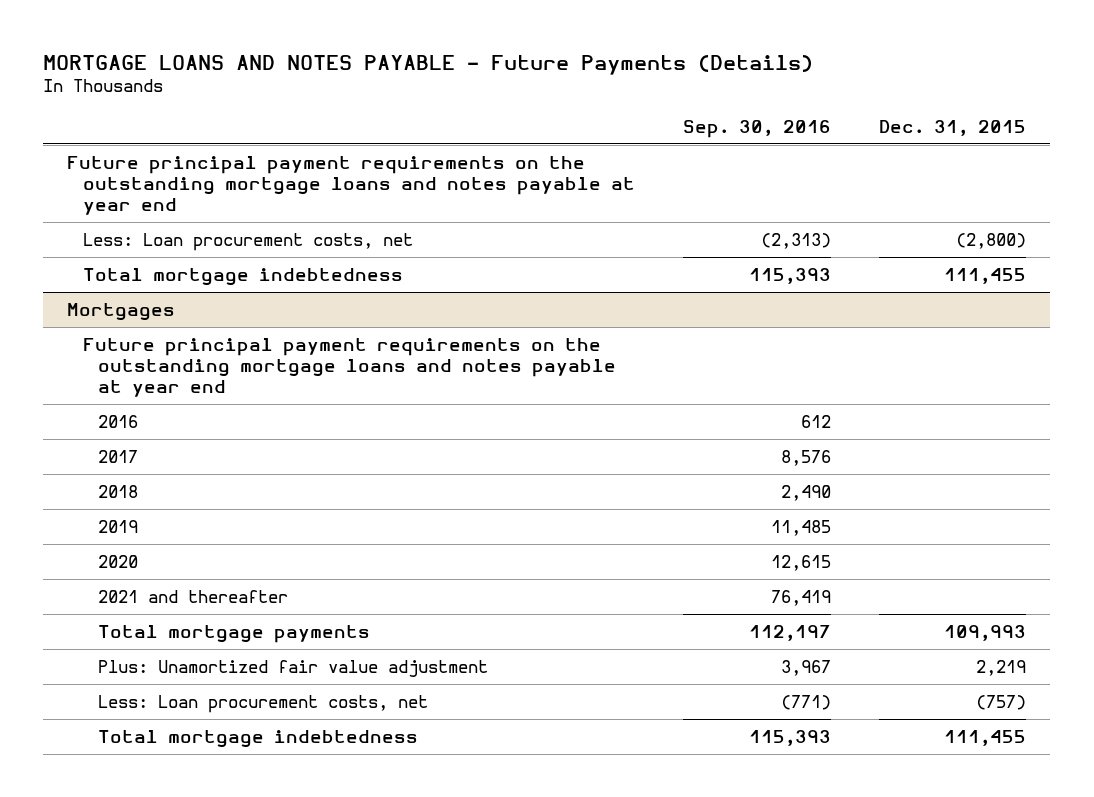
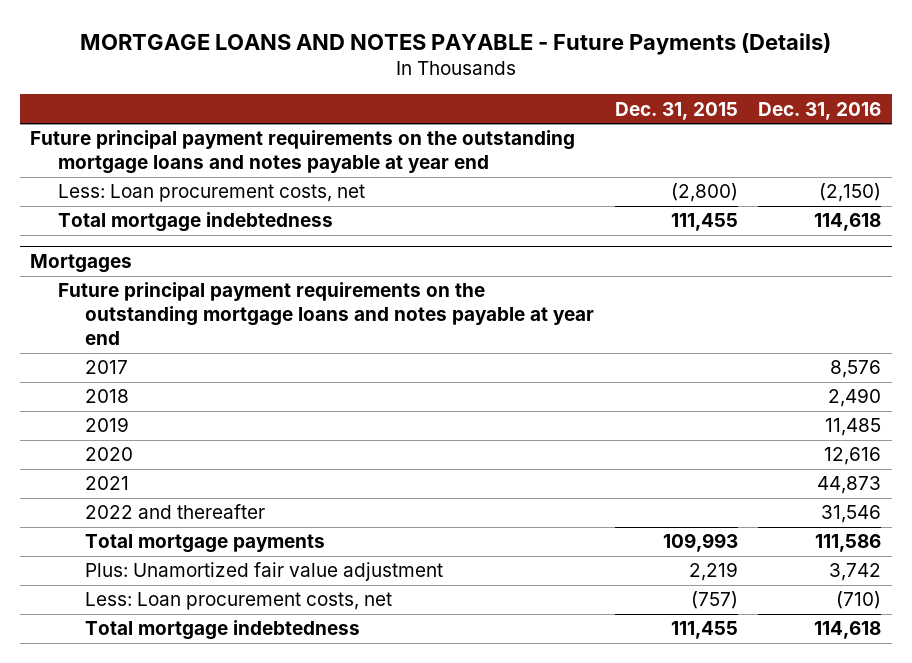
[683,120,832,139] Sep. 30, 2016 -> none
none -> [758,101,882,120] Dec. 31, 2016
[98,414,139,428] 2016 -> none
none -> [85,476,130,491] 2021
[98,589,289,603] 2021 and thereafter -> [85,504,266,520] 2022 and thereafter

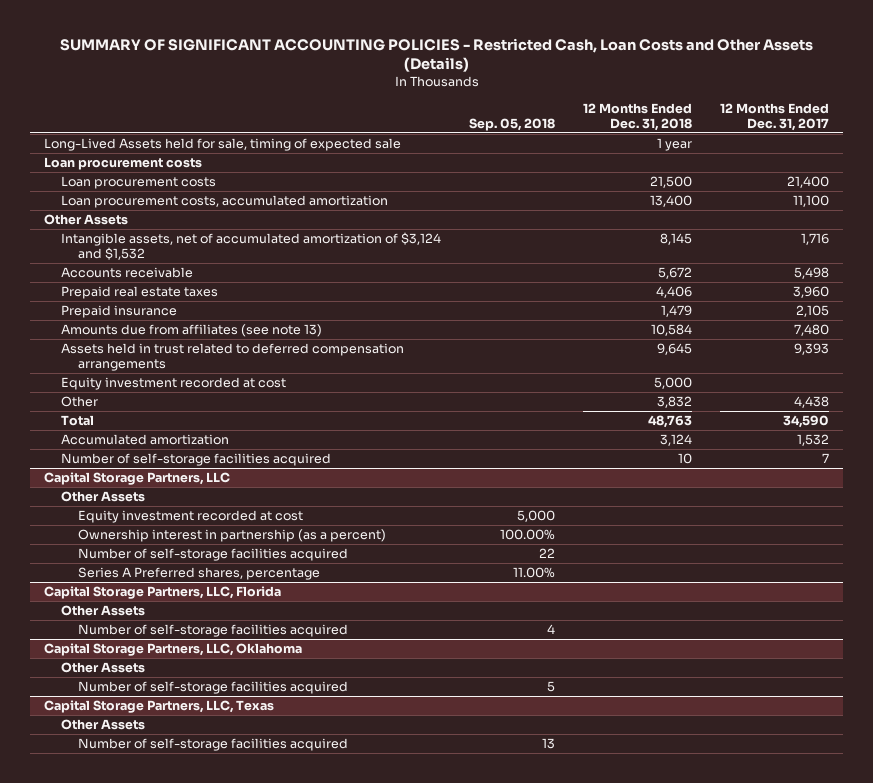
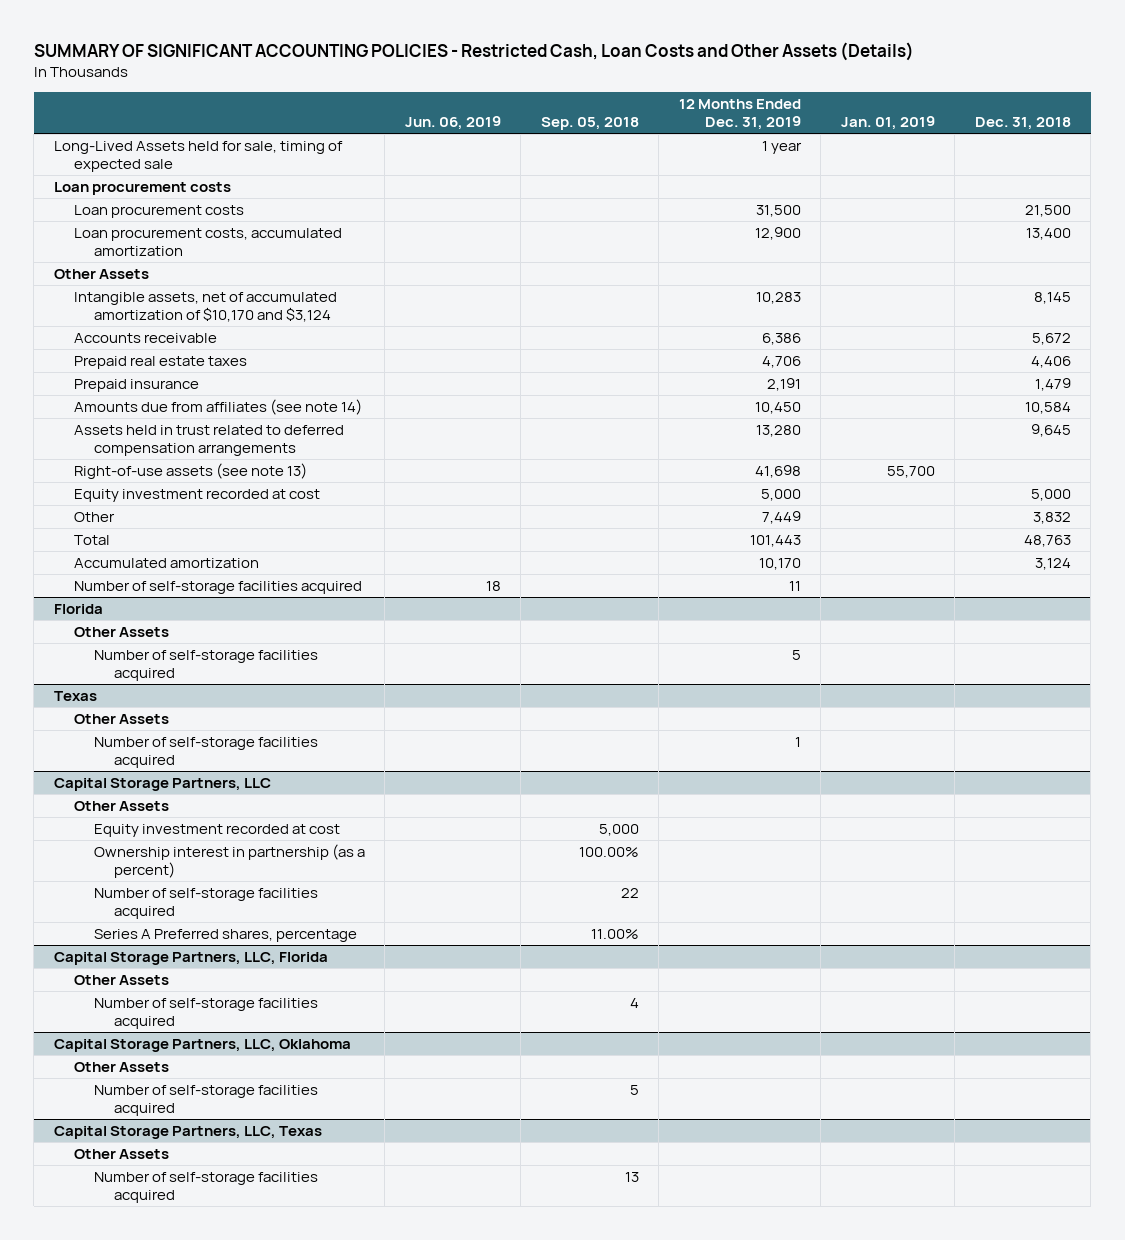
[582,102,692,132] 12 Months Ended Dec. 31, 2018 -> none
[719,102,829,132] 12 Months Ended Dec. 31, 2017 -> none
none -> [404,115,501,130] Jun. 06, 2019
none -> [678,99,801,130] 12 Months Ended Dec. 31, 2019
none -> [840,115,935,130] Jan. 01, 2019
none -> [974,116,1071,130] Dec. 31, 2018
[61,231,442,261] Intangible assets, net of accumulated amortization of $3,124 and $1,532 -> [73,292,337,322] Intangible assets, net of accumulated amortization of $10,170 and $3,124
[61,323,323,337] Amounts due from affiliates (see note 13) -> [73,399,362,416] Amounts due from affiliates (see note 14)
none -> [73,463,307,480] Right-of-use assets (see note 13)
none -> [53,604,103,615] Florida
none -> [73,627,169,638] Other Assets
none -> [93,650,318,681] Number of self-storage facilities acquired
none -> [53,691,97,702] Texas
none -> [73,714,169,725] Other Assets
none -> [93,737,318,768] Number of self-storage facilities acquired

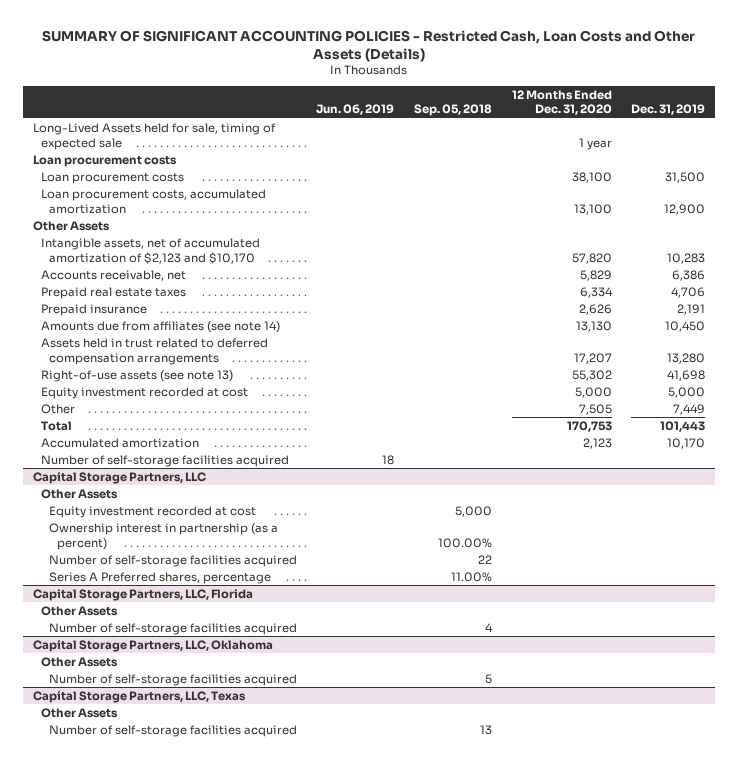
[678,99,801,130] 12 Months Ended Dec. 31, 2019 -> none
[840,115,935,130] Jan. 01, 2019 -> none
[974,116,1071,130] Dec. 31, 2018 -> none
none -> [511,89,612,116] 12 Months Ended Dec. 31, 2020
none -> [631,104,706,116] Dec. 31, 2019
[73,292,337,322] Intangible assets, net of accumulated amortization of $10,170 and $3,124 -> [40,237,260,264] Intangible assets, net of accumulated amortization of $2,123 and $10,170
[73,333,217,344] Accounts receivable -> [40,269,186,281] Accounts receivable, net
[53,604,103,615] Florida -> none
[73,627,169,638] Other Assets -> none
[93,650,318,681] Number of self-storage facilities acquired -> none
[53,691,97,702] Texas -> none
[73,714,169,725] Other Assets -> none
[93,737,318,768] Number of self-storage facilities acquired -> none

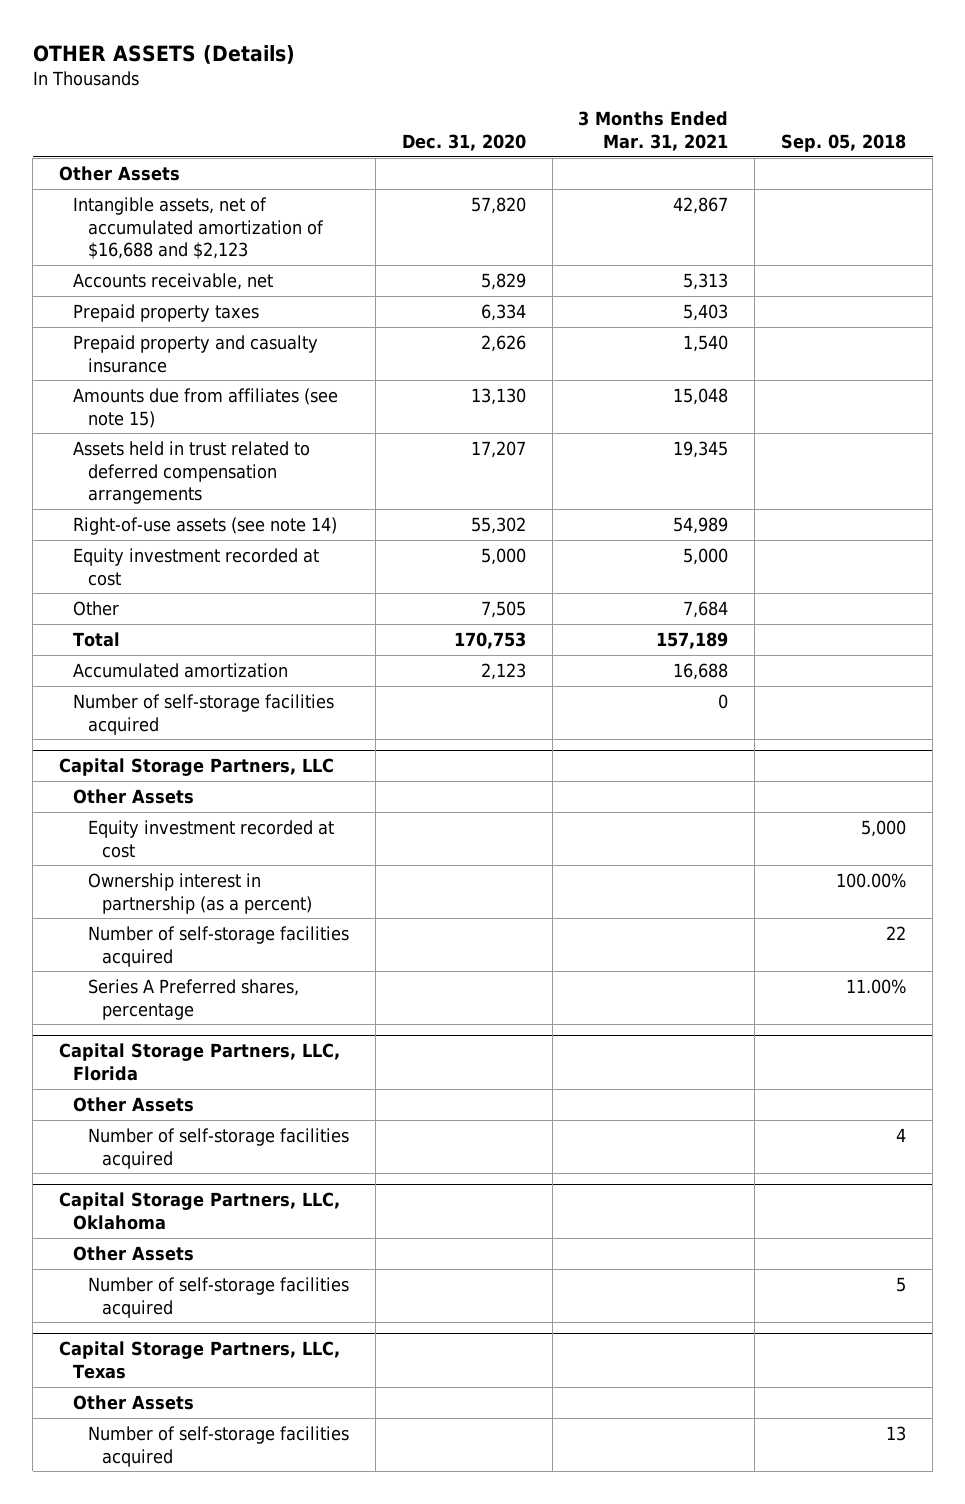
[41,29,695,62] SUMMARY OF SIGNIFICANT ACCOUNTING POLICIES - Restricted Cash, Loan Costs and Other Assets (Details) -> [32,44,295,64] OTHER ASSETS (Details)
[316,104,395,116] Jun. 06, 2019 -> none
[511,89,612,116] 12 Months Ended Dec. 31, 2020 -> none
[631,104,706,116] Dec. 31, 2019 -> none
none -> [401,134,526,152] Dec. 31, 2020
none -> [578,111,729,152] 3 Months Ended Mar. 31, 2021
[32,122,276,150] Long-Lived Assets held for sale, timing of expected sale -> none
[32,154,177,167] Loan procurement costs -> none
[40,171,184,184] Loan procurement costs -> none
[40,188,266,214] Loan procurement costs, accumulated amortization -> none
[40,237,260,264] Intangible assets, net of accumulated amortization of $2,123 and $10,170 -> [73,196,324,260] Intangible assets, net of accumulated amortization of $16,688 and $2,123
[40,286,186,299] Prepaid real estate taxes -> [73,303,260,322] Prepaid property taxes
[40,303,147,316] Prepaid insurance -> [73,334,319,373] Prepaid property and casualty insurance
[40,320,280,333] Amounts due from affiliates (see note 14) -> [73,387,339,428] Amounts due from affiliates (see note 15)
[40,369,233,382] Right-of-use assets (see note 13) -> [73,516,338,535] Right-of-use assets (see note 14)

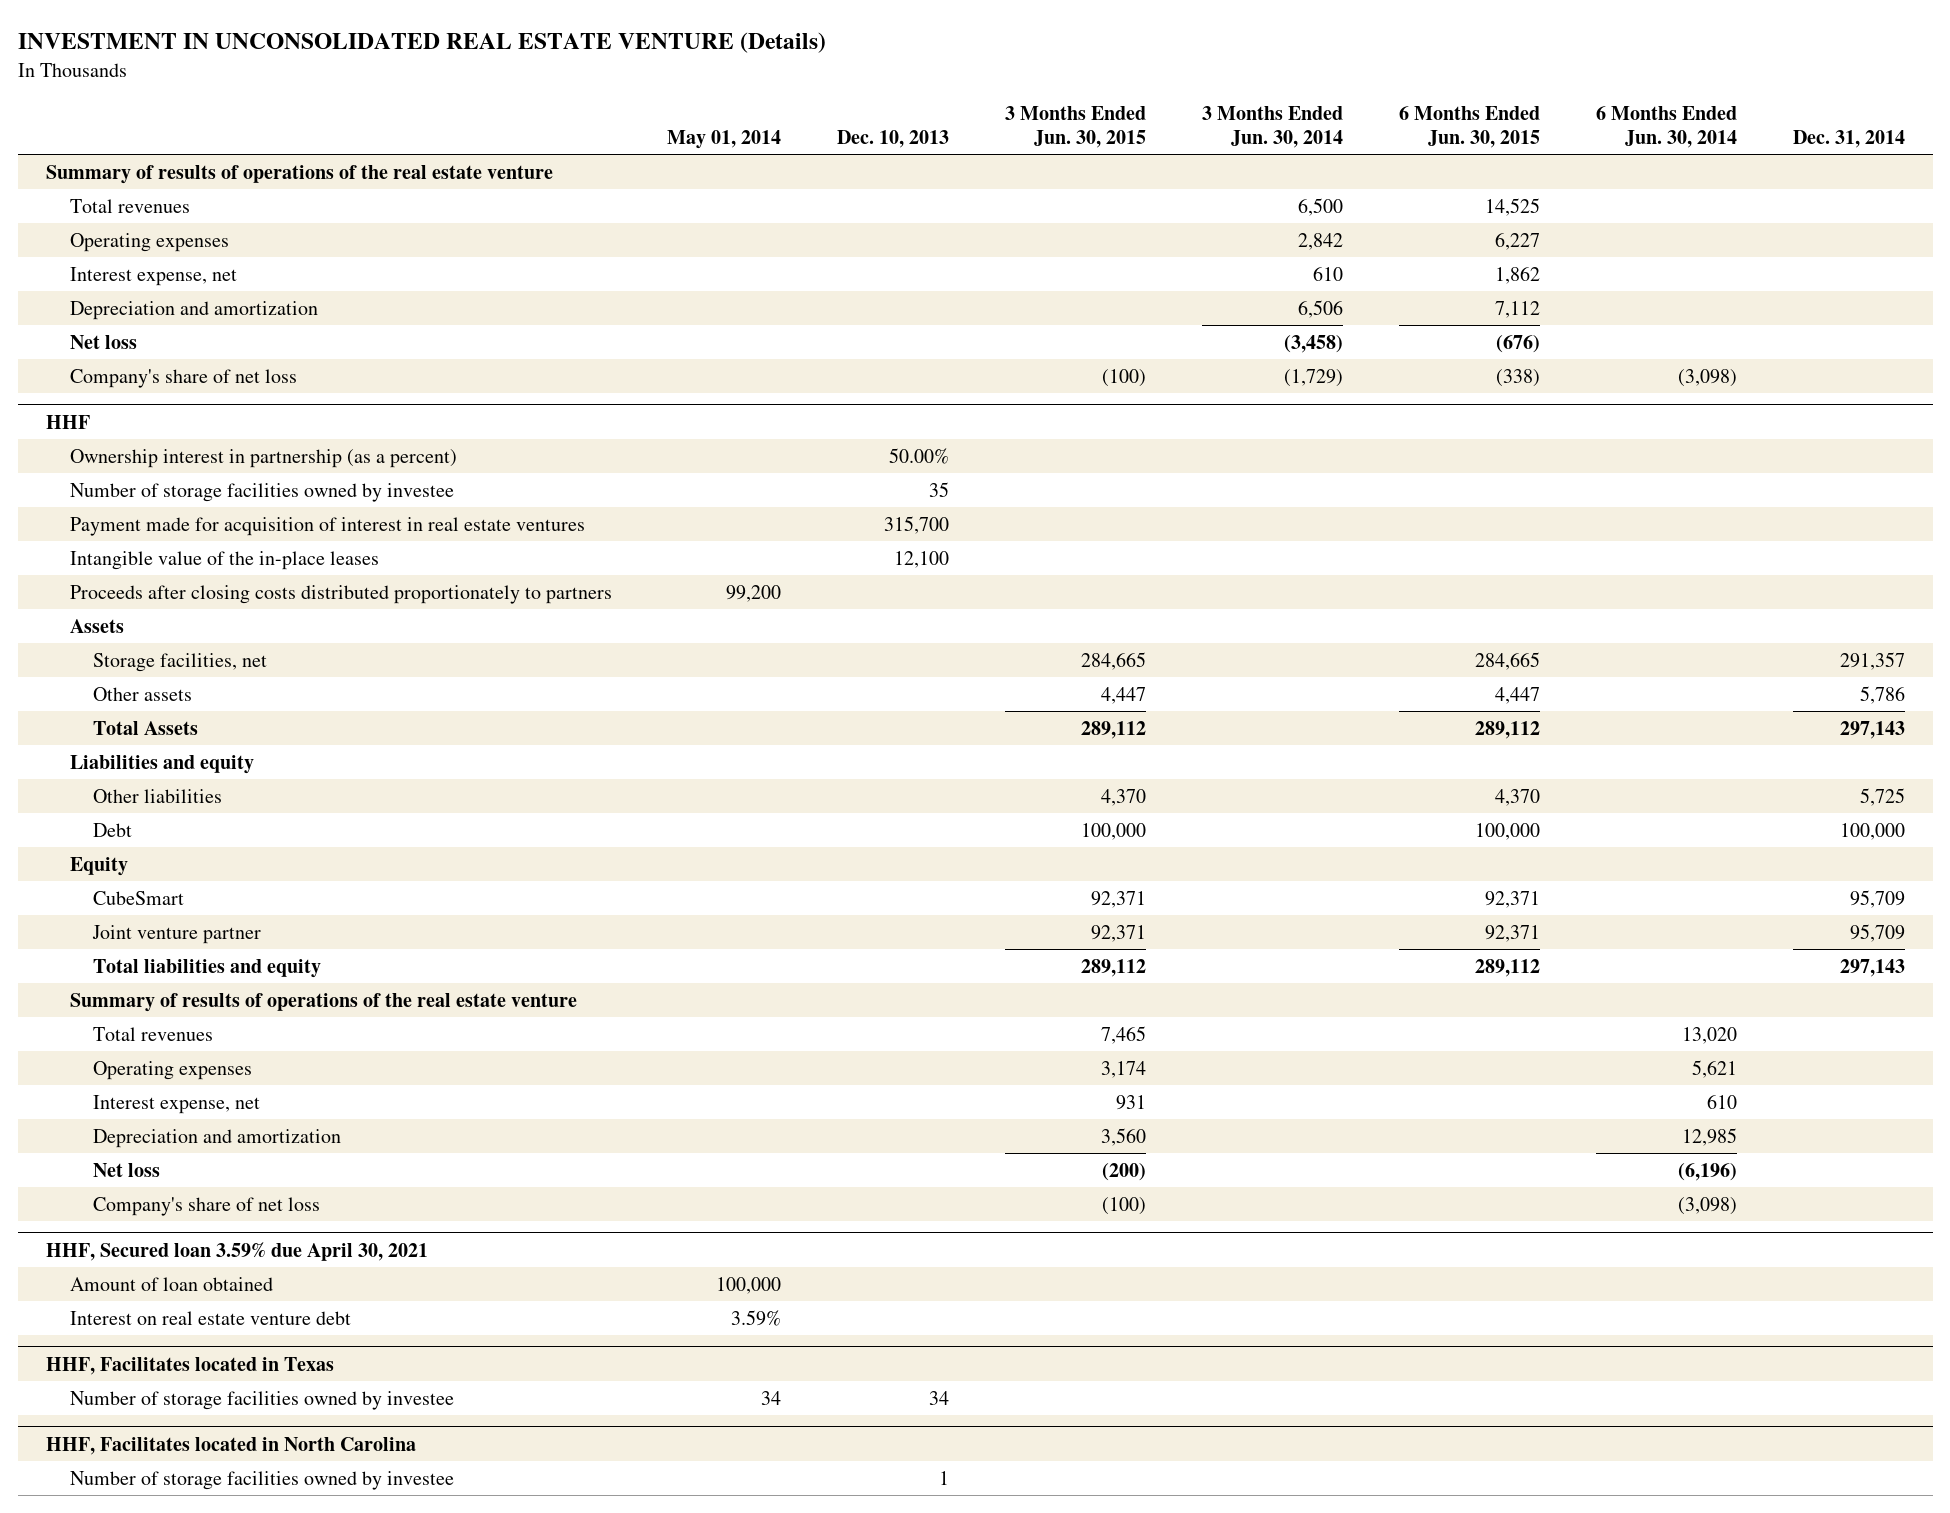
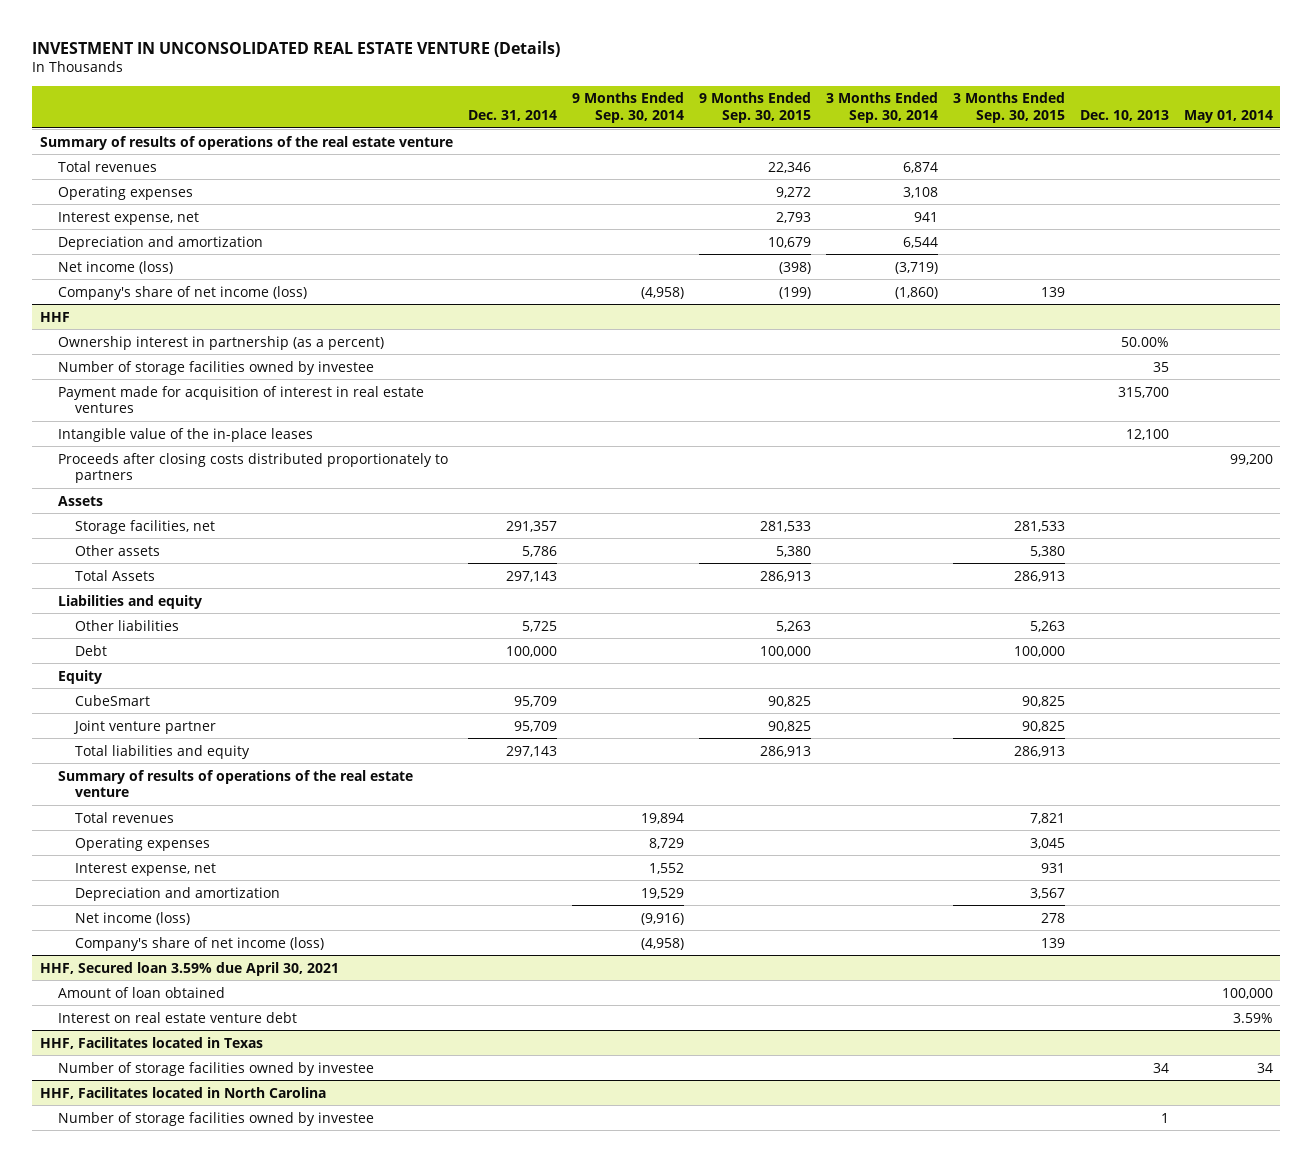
[1005,106,1147,149] 3 Months Ended Jun. 30, 2015 -> none
[1202,106,1344,149] 3 Months Ended Jun. 30, 2014 -> none
[1398,106,1540,149] 6 Months Ended Jun. 30, 2015 -> none
[1595,106,1737,149] 6 Months Ended Jun. 30, 2014 -> none
none -> [571,92,684,124] 9 Months Ended Sep. 30, 2014
none -> [698,92,811,124] 9 Months Ended Sep. 30, 2015
none -> [825,92,938,124] 3 Months Ended Sep. 30, 2014
none -> [952,92,1065,124] 3 Months Ended Sep. 30, 2015
[69,334,137,349] Net loss -> [57,260,173,274] Net income (loss)
[69,368,297,388] Company's share of net loss -> [57,285,307,300] Company's share of net income (loss)
[93,1162,161,1177] Net loss -> [75,911,191,925] Net income (loss)
[93,1196,321,1216] Company's share of net loss -> [75,936,325,951] Company's share of net income (loss)

